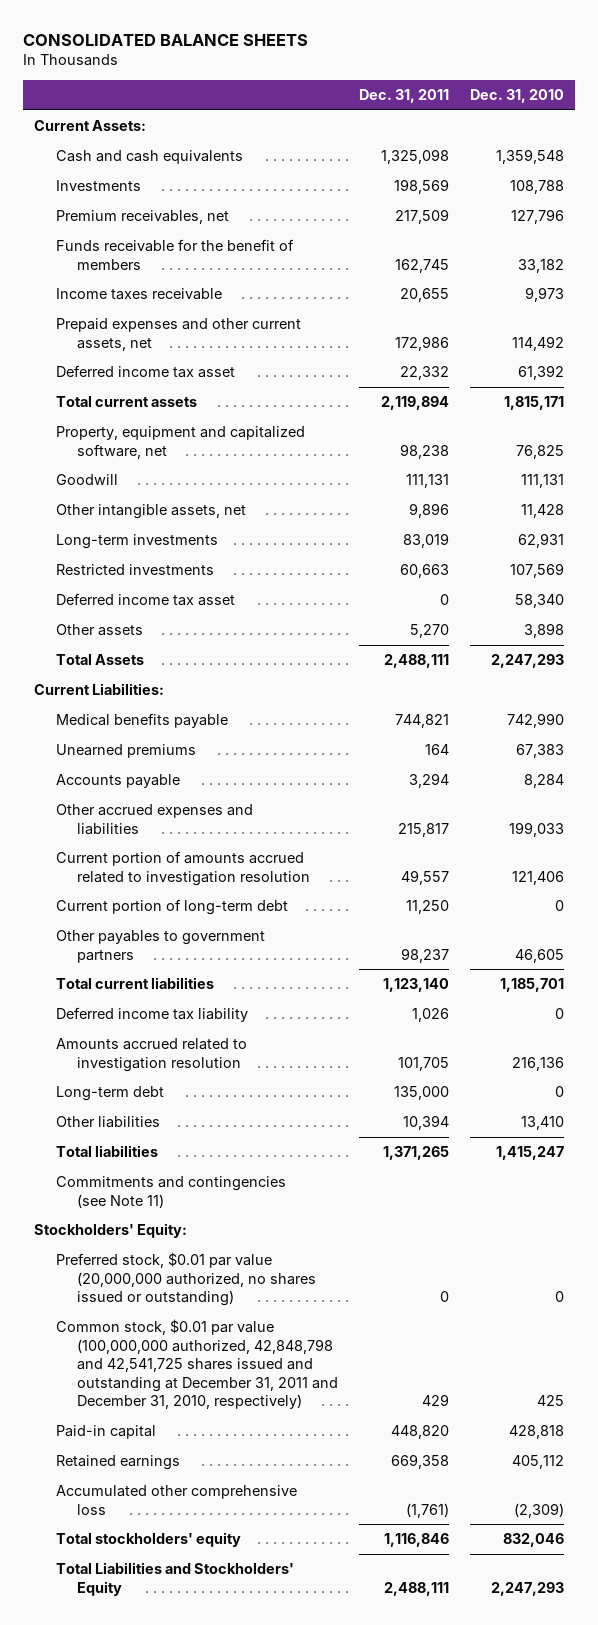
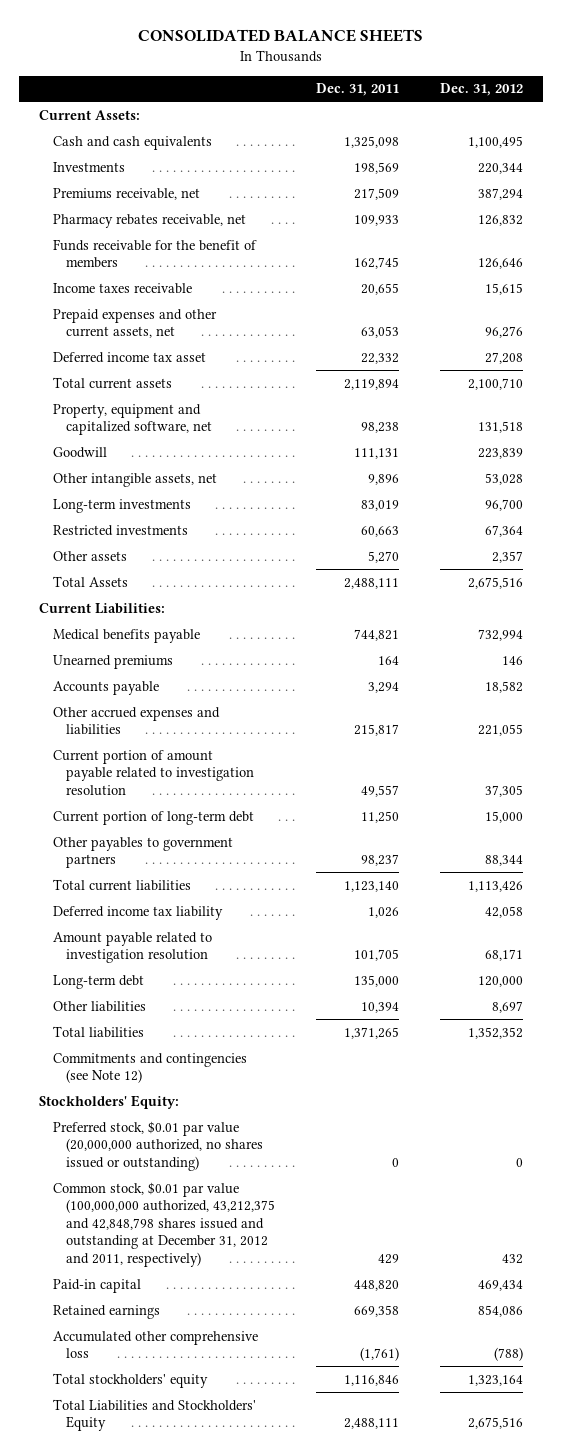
[470,89,565,104] Dec. 31, 2010 -> none
none -> [439,83,523,97] Dec. 31, 2012
[55,210,229,225] Premium receivables, net -> [52,187,200,200] Premiums receivable, net
none -> [52,213,246,228] Pharmacy rebates receivable, net
[395,335,450,351] 172,986 -> [360,326,399,339] 63,053
[55,593,235,607] Deferred income tax asset -> none
[55,851,311,886] Current portion of amounts accrued related to investigation resolution -> [52,749,255,796] Current portion of amount payable related to investigation resolution
[55,1038,247,1072] Amounts accrued related to investigation resolution -> [52,931,212,964] Amount payable related to investigation resolution
[55,1176,286,1208] Commitments and contingencies (see Note 11) -> [52,1052,247,1084] Commitments and contingencies (see Note 12)
[55,1319,339,1410] Common stock, $0.01 par value (100,000,000 authorized, 42,848,798 and 42,541,725 shares issued and outstanding at December 31, 2011 and December 31, 2010, respectively) -> [52,1181,276,1267] Common stock, $0.01 par value (100,000,000 authorized, 43,212,375 and 42,848,798 shares issued and outstanding at December 31, 2012 and 2011, respectively)

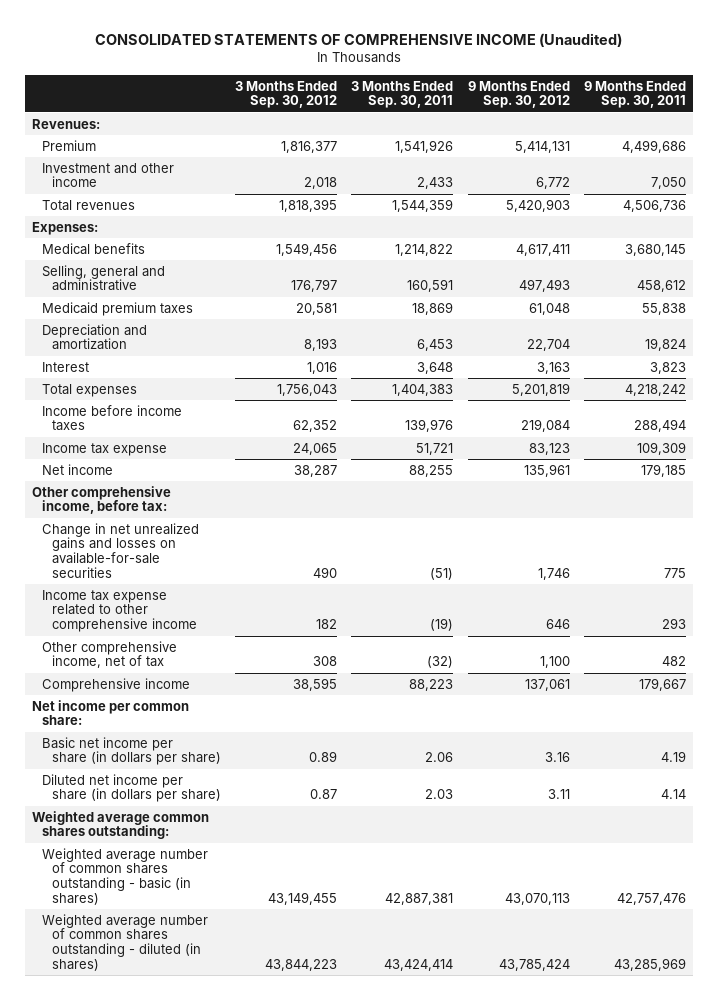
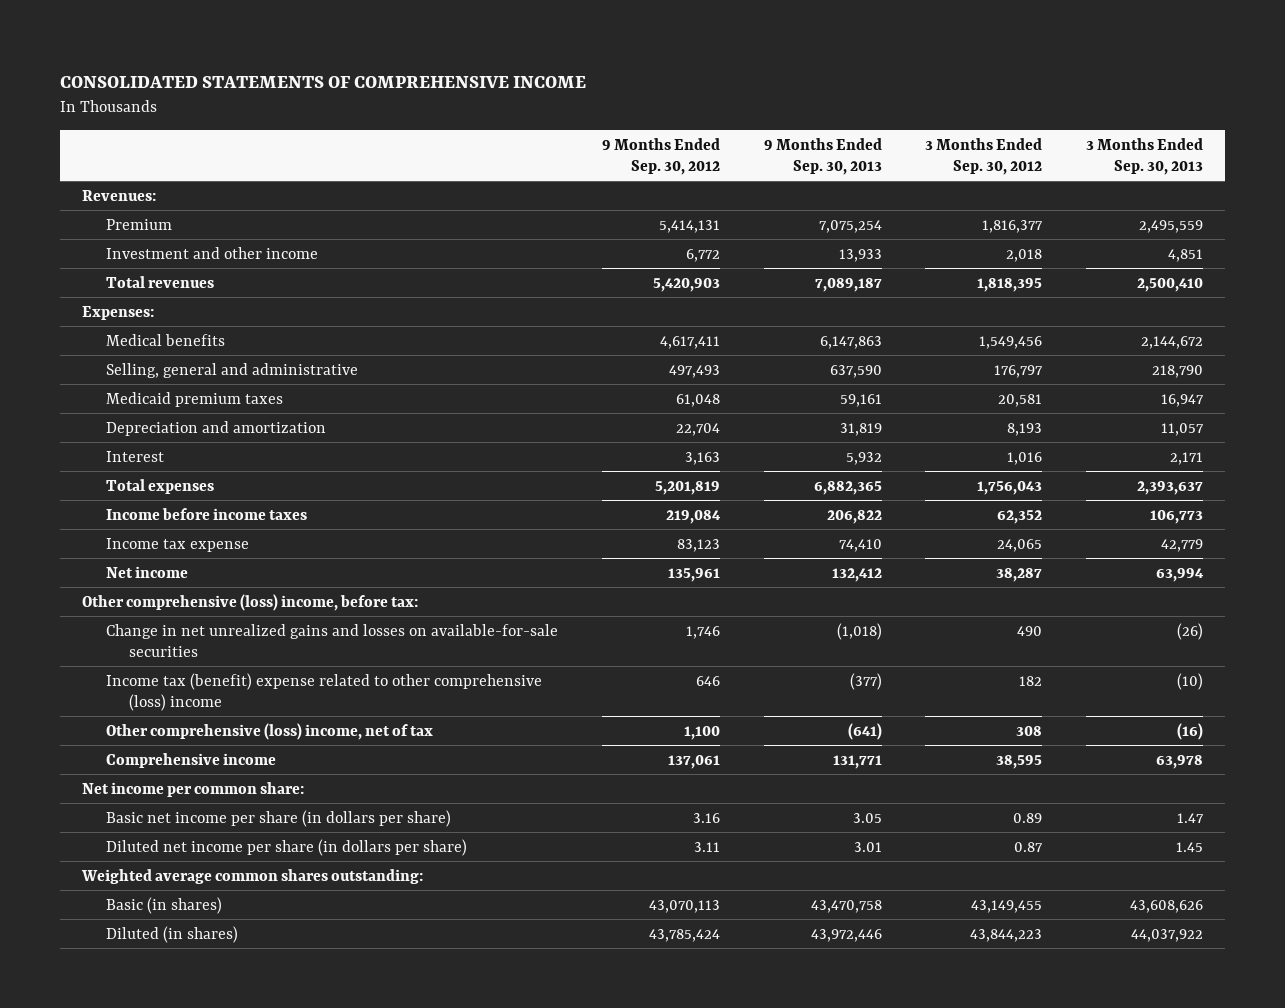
[95,32,623,47] CONSOLIDATED STATEMENTS OF COMPREHENSIVE INCOME (Unaudited) -> [60,75,587,88] CONSOLIDATED STATEMENTS OF COMPREHENSIVE INCOME
[351,80,454,109] 3 Months Ended Sep. 30, 2011 -> none
[583,80,686,109] 9 Months Ended Sep. 30, 2011 -> none
none -> [763,137,882,175] 9 Months Ended Sep. 30, 2013
none -> [1086,137,1204,175] 3 Months Ended Sep. 30, 2013
[32,485,172,515] Other comprehensive income, before tax: -> [82,593,419,611] Other comprehensive (loss) income, before tax:
[42,589,198,633] Income tax expense related to other comprehensive income -> [105,672,542,711] Income tax (benefit) expense related to other comprehensive (loss) income
[42,640,178,669] Other comprehensive income, net of tax -> [105,722,433,740] Other comprehensive (loss) income, net of tax
[42,847,209,906] Weighted average number of common shares outstanding - basic (in shares) -> [105,896,222,914] Basic (in shares)
[42,913,209,972] Weighted average number of common shares outstanding - diluted (in shares) -> [105,925,238,943] Diluted (in shares)

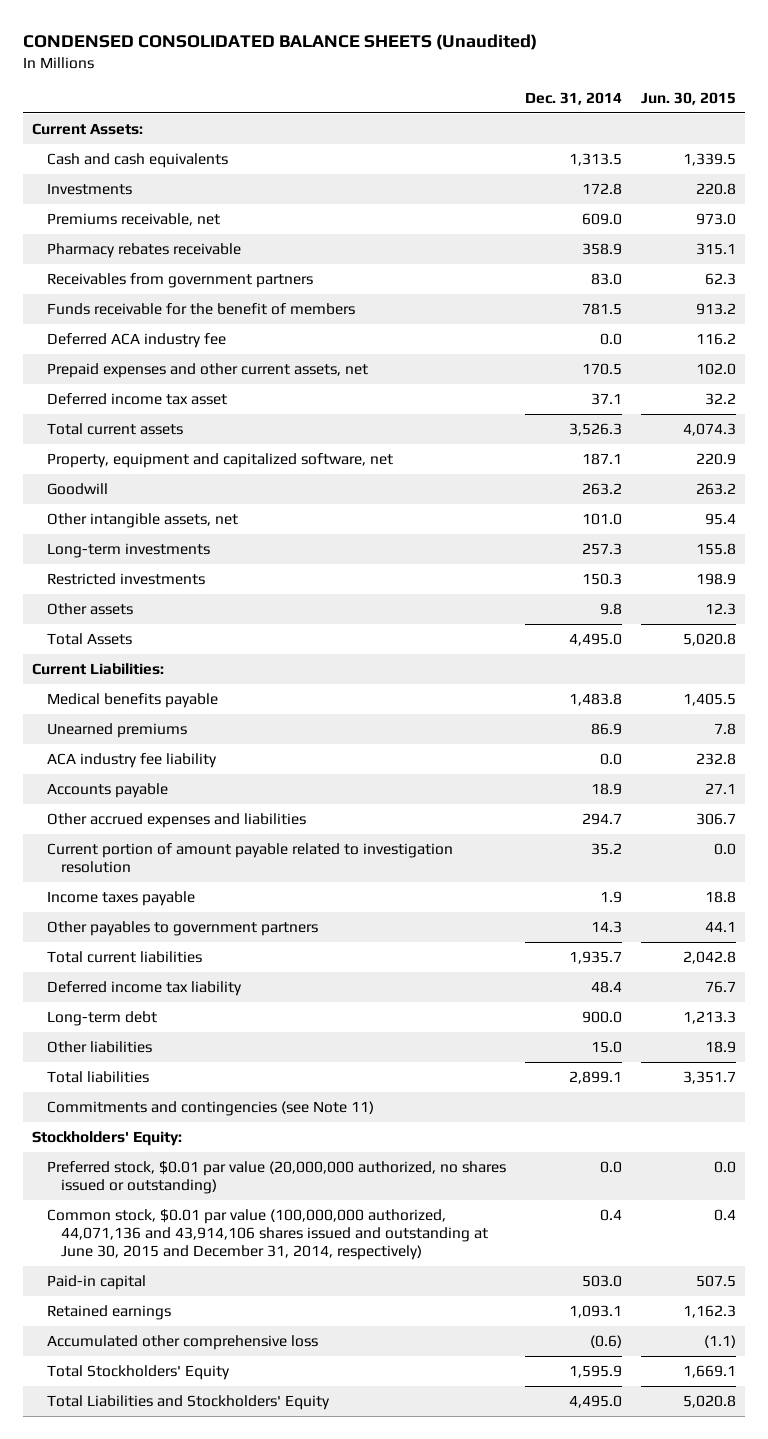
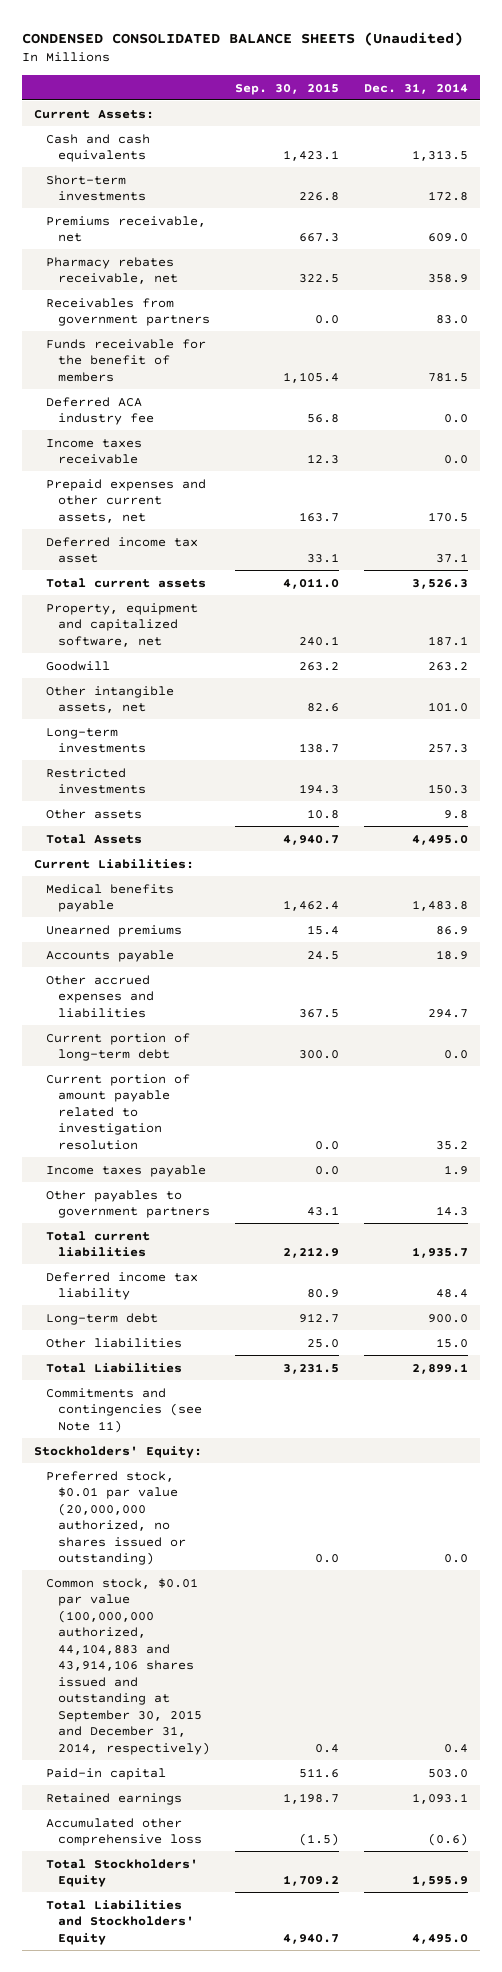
[640,91,736,105] Jun. 30, 2015 -> none
none -> [234,82,339,95] Sep. 30, 2015
[46,182,132,195] Investments -> [46,174,146,202] Short-term investments
[46,242,241,258] Pharmacy rebates receivable -> [46,256,178,285] Pharmacy rebates receivable, net
none -> [46,438,143,465] Income taxes receivable
[46,752,217,768] ACA industry fee liability -> none
none -> [46,1032,191,1062] Current portion of long-term debt
[46,1070,149,1083] Total liabilities -> [46,1362,183,1373] Total Liabilities
[46,1208,489,1261] Common stock, $0.01 par value (100,000,000 authorized, 44,071,136 and 43,914,106 shares issued and outstanding at June 30, 2015 and December 31, 2014, respectively) -> [46,1577,210,1755] Common stock, $0.01 par value (100,000,000 authorized, 44,104,883 and 43,914,106 shares issued and outstanding at September 30, 2015 and December 31, 2014, respectively)

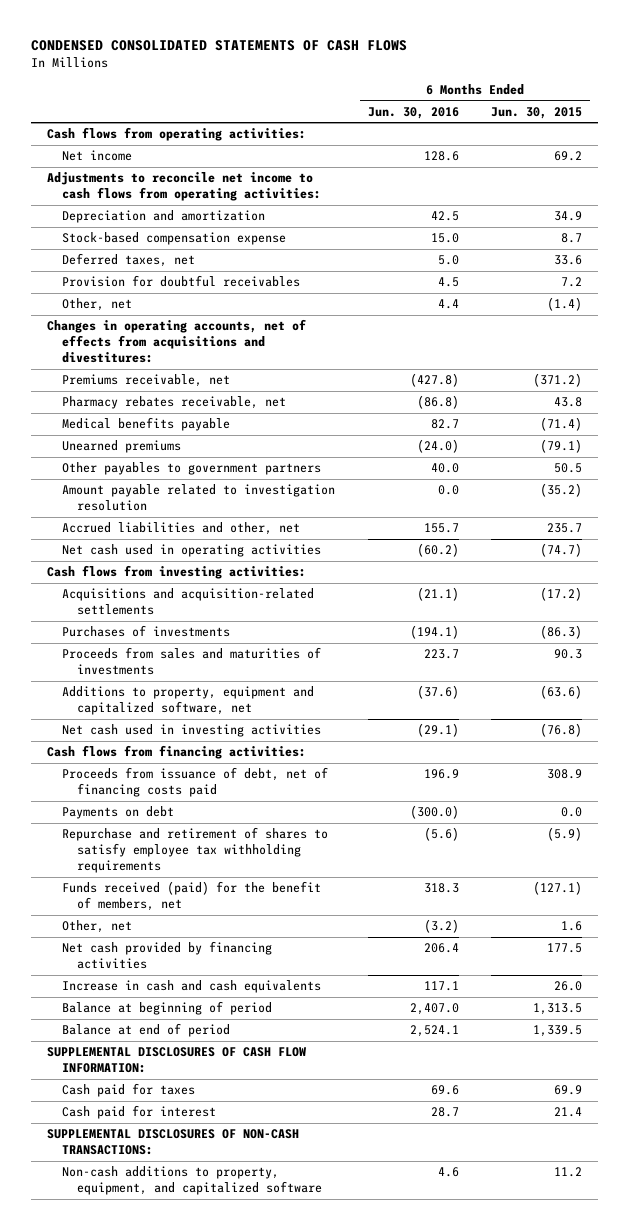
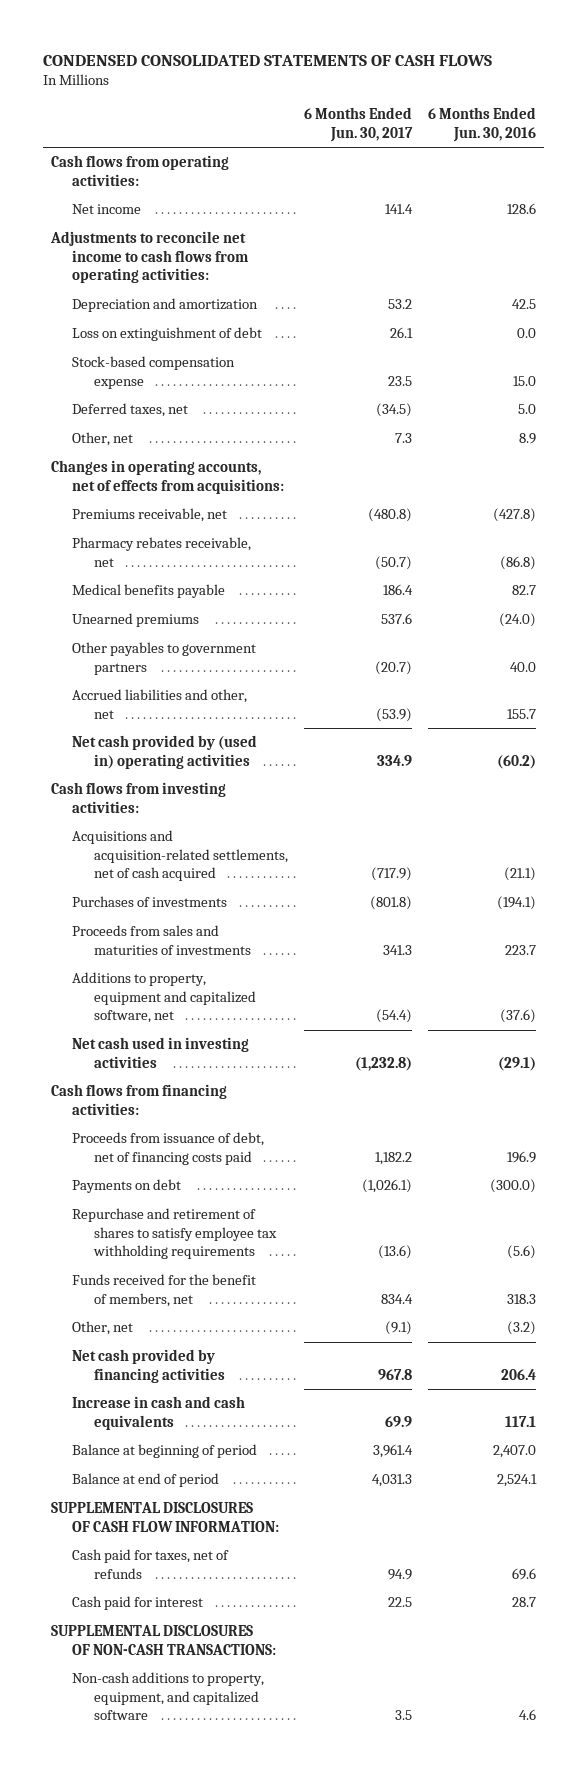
[491,106,583,119] Jun. 30, 2015 -> none
none -> [303,107,413,143] 6 Months Ended Jun. 30, 2017
none -> [72,327,263,342] Loss on extinguishment of debt
[62,275,301,288] Provision for doubtful receivables -> none
[437,299,459,310] 4.4 -> [518,433,536,445] 8.9
[47,319,307,364] Changes in operating accounts, net of effects from acquisitions and divestitures: -> [50,460,285,494] Changes in operating accounts, net of effects from acquisitions:
[62,484,336,512] Amount payable related to investigation resolution -> none
[62,544,322,558] Net cash used in operating activities -> [72,735,258,769] Net cash provided by (used in) operating activities
[62,588,315,616] Acquisitions and acquisition-related settlements -> [72,830,288,882] Acquisitions and acquisition-related settlements, net of cash acquired
[62,881,322,912] Funds received (paid) for the benefit of members, net -> [72,1274,257,1307] Funds received for the benefit of members, net
[62,1083,196,1098] Cash paid for taxes -> [72,1549,230,1579] Cash paid for taxes, net of refunds

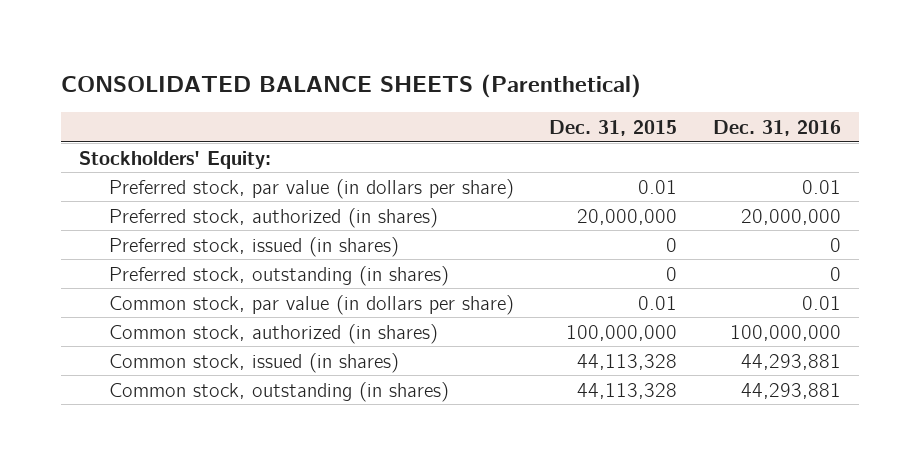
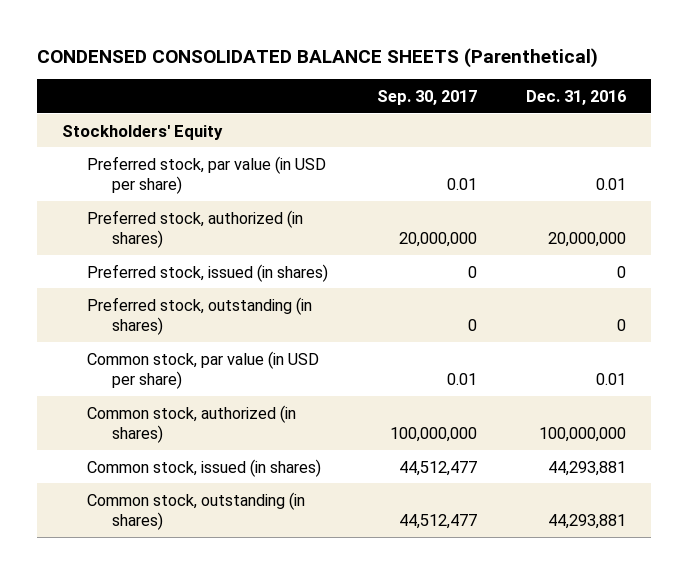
[61,74,642,99] CONSOLIDATED BALANCE SHEETS (Parenthetical) -> [36,47,598,68] CONDENSED CONSOLIDATED BALANCE SHEETS (Parenthetical)
[549,119,678,136] Dec. 31, 2015 -> none
none -> [376,90,477,106] Sep. 30, 2017
[79,150,272,169] Stockholders' Equity: -> [61,124,223,140] Stockholders' Equity
[108,178,514,199] Preferred stock, par value (in dollars per share) -> [86,155,326,195] Preferred stock, par value (in USD per share)
[108,294,514,315] Common stock, par value (in dollars per share) -> [86,350,319,390] Common stock, par value (in USD per share)

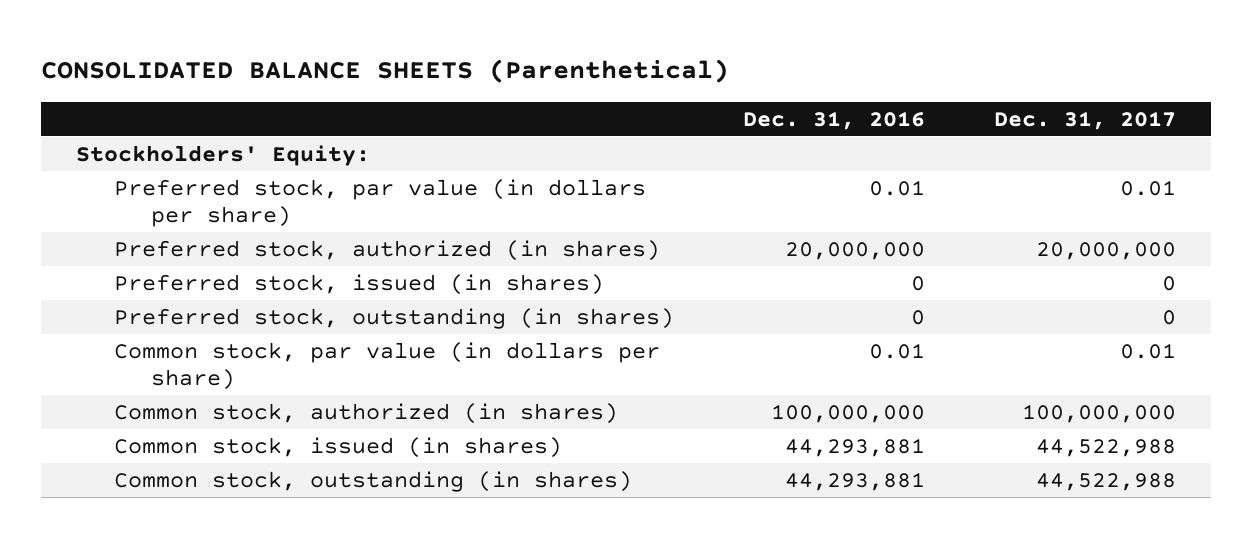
[36,47,598,68] CONDENSED CONSOLIDATED BALANCE SHEETS (Parenthetical) -> [41,59,730,84] CONSOLIDATED BALANCE SHEETS (Parenthetical)
[376,90,477,106] Sep. 30, 2017 -> none
none -> [994,110,1177,130] Dec. 31, 2017
[61,124,223,140] Stockholders' Equity -> [76,144,371,166] Stockholders' Equity:
[86,155,326,195] Preferred stock, par value (in USD per share) -> [113,178,646,228] Preferred stock, par value (in dollars per share)
[86,350,319,390] Common stock, par value (in USD per share) -> [113,341,660,391] Common stock, par value (in dollars per share)

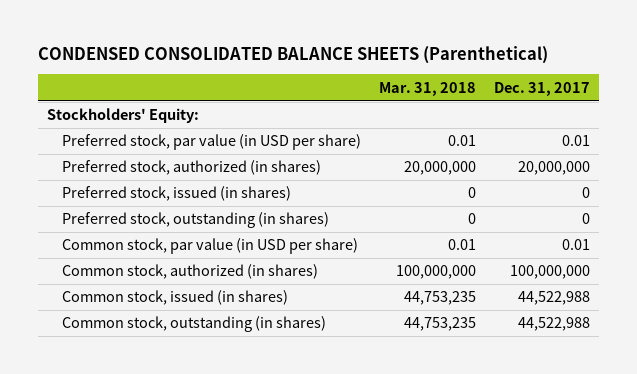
[41,59,730,84] CONSOLIDATED BALANCE SHEETS (Parenthetical) -> [37,46,548,65] CONDENSED CONSOLIDATED BALANCE SHEETS (Parenthetical)
[742,110,925,130] Dec. 31, 2016 -> none
none -> [378,81,476,96] Mar. 31, 2018
[113,178,646,228] Preferred stock, par value (in dollars per share) -> [61,134,361,151] Preferred stock, par value (in USD per share)
[113,341,660,391] Common stock, par value (in dollars per share) -> [61,238,358,255] Common stock, par value (in USD per share)

